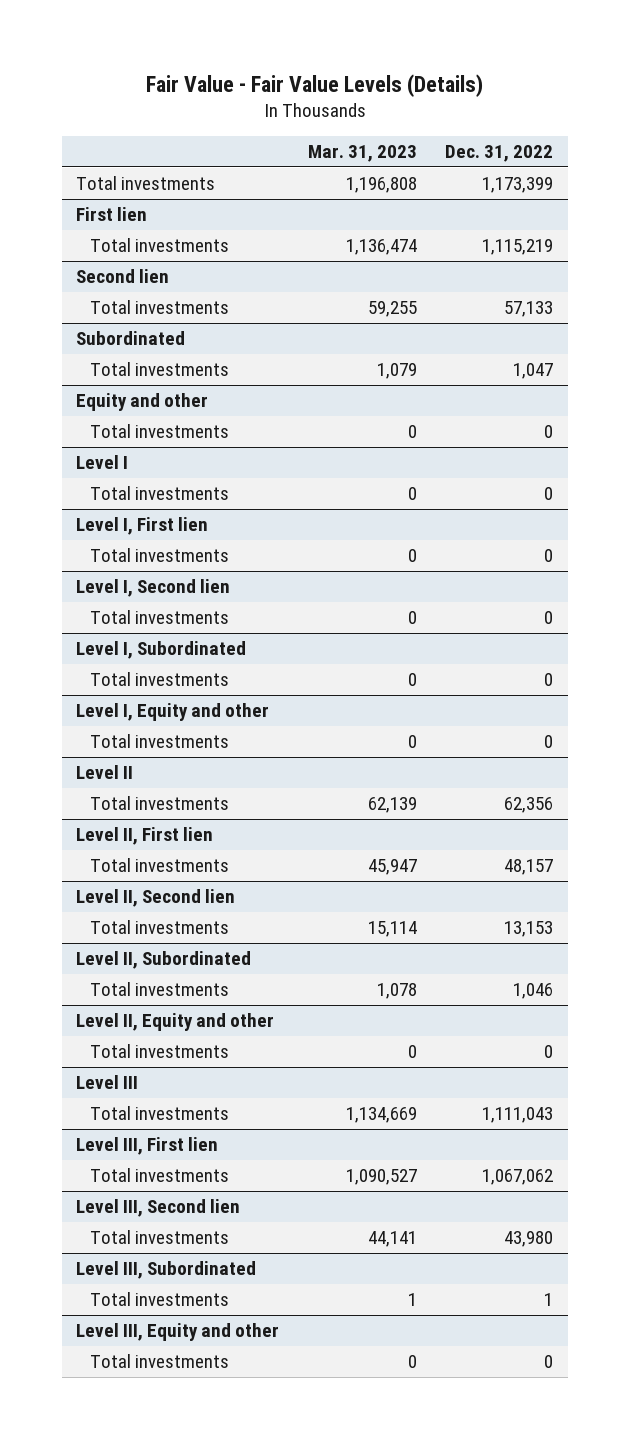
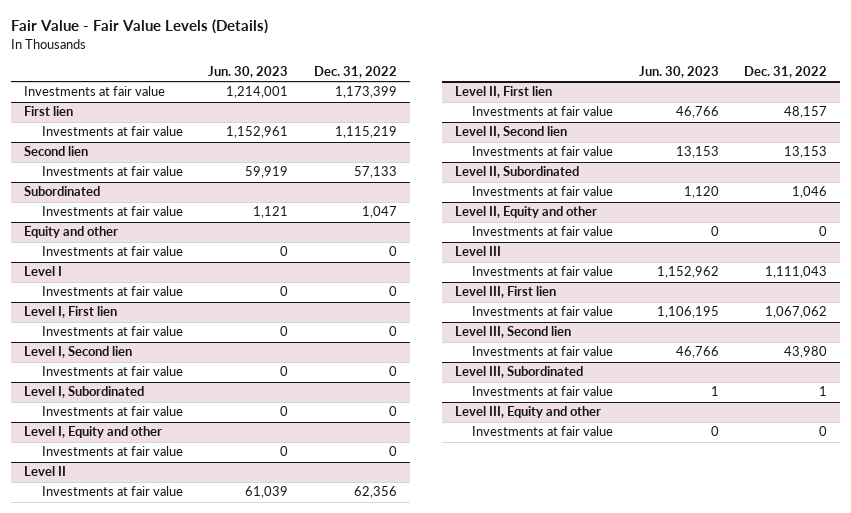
[307,145,417,163] Mar. 31, 2023 -> none
none -> [208,66,289,79] Jun. 30, 2023
[76,176,216,191] Total investments -> [24,86,166,97] Investments at fair value
[90,238,230,253] Total investments -> [41,126,183,137] Investments at fair value
[90,300,230,315] Total investments -> [41,166,183,177] Investments at fair value
[90,362,230,377] Total investments -> [41,206,183,217] Investments at fair value
[90,424,230,439] Total investments -> none
none -> [41,246,183,257] Investments at fair value
[90,486,230,501] Total investments -> none
none -> [41,286,183,297] Investments at fair value
[90,548,230,563] Total investments -> none
none -> [41,326,183,337] Investments at fair value
[90,610,230,625] Total investments -> none
none -> [41,366,183,377] Investments at fair value
[90,672,230,687] Total investments -> none
none -> [41,406,183,417] Investments at fair value
[90,734,230,749] Total investments -> none
none -> [41,446,183,457] Investments at fair value
[90,796,230,811] Total investments -> [41,486,183,497] Investments at fair value
[90,858,230,873] Total investments -> [472,106,614,117] Investments at fair value
[90,920,230,935] Total investments -> [472,146,614,157] Investments at fair value
[90,982,230,997] Total investments -> [472,186,614,197] Investments at fair value
[90,1044,230,1059] Total investments -> none
none -> [472,226,614,237] Investments at fair value
[90,1106,230,1121] Total investments -> [472,266,614,277] Investments at fair value
[90,1168,230,1183] Total investments -> [472,306,614,317] Investments at fair value
[90,1230,230,1245] Total investments -> [472,346,614,357] Investments at fair value
[90,1292,230,1307] Total investments -> none
none -> [472,386,614,397] Investments at fair value
[90,1354,230,1369] Total investments -> none
none -> [472,426,614,437] Investments at fair value

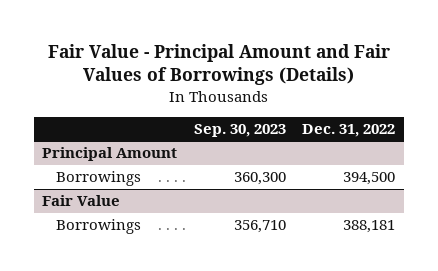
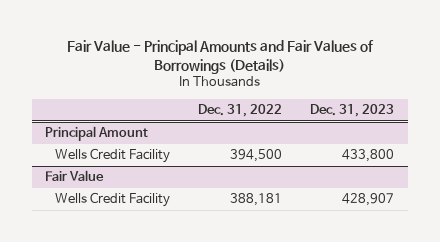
[47,43,390,86] Fair Value - Principal Amount and Fair Values of Borrowings (Details) -> [66,39,374,74] Fair Value - Principal Amounts and Fair Values of Borrowings (Details)
[193,124,286,138] Sep. 30, 2023 -> none
none -> [310,104,395,118] Dec. 31, 2023
[56,171,142,187] Borrowings -> [55,148,171,164] Wells Credit Facility
[56,219,142,235] Borrowings -> [55,192,171,208] Wells Credit Facility

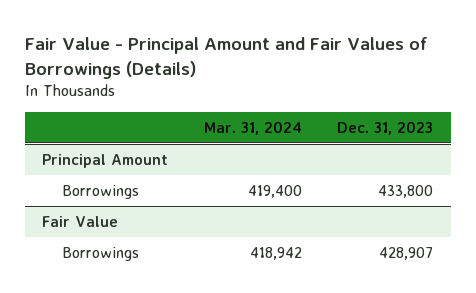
[66,39,374,74] Fair Value - Principal Amounts and Fair Values of Borrowings (Details) -> [24,36,428,79] Fair Value - Principal Amount and Fair Values of Borrowings (Details)
[198,104,283,118] Dec. 31, 2022 -> none
none -> [203,121,302,136] Mar. 31, 2024
[55,148,171,164] Wells Credit Facility -> [61,184,139,199] Borrowings
[55,192,171,208] Wells Credit Facility -> [61,246,139,261] Borrowings

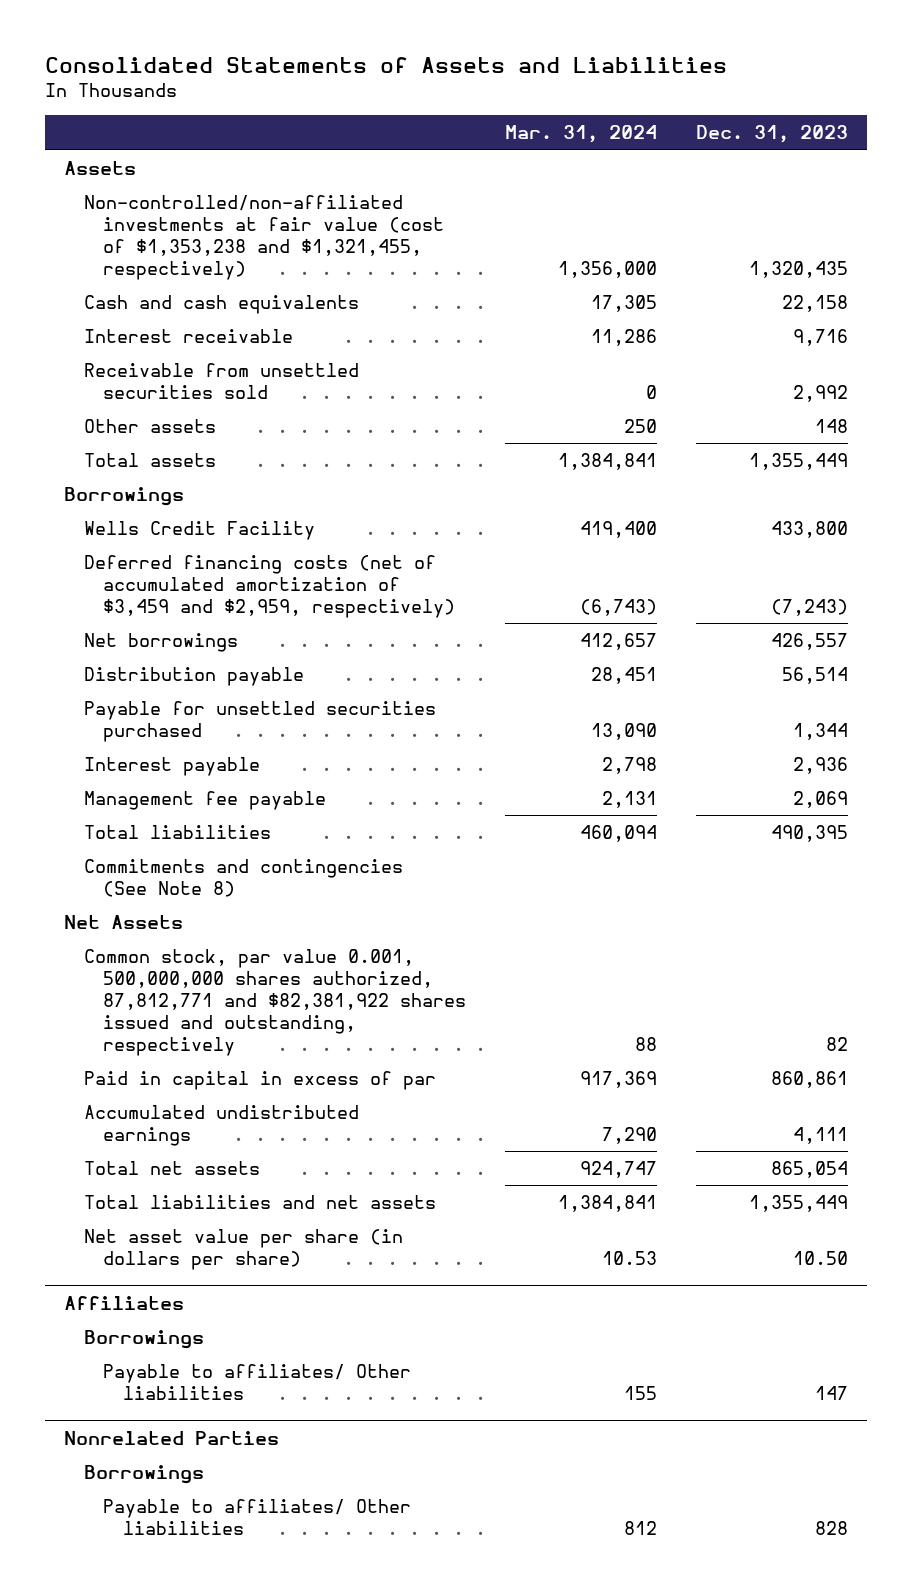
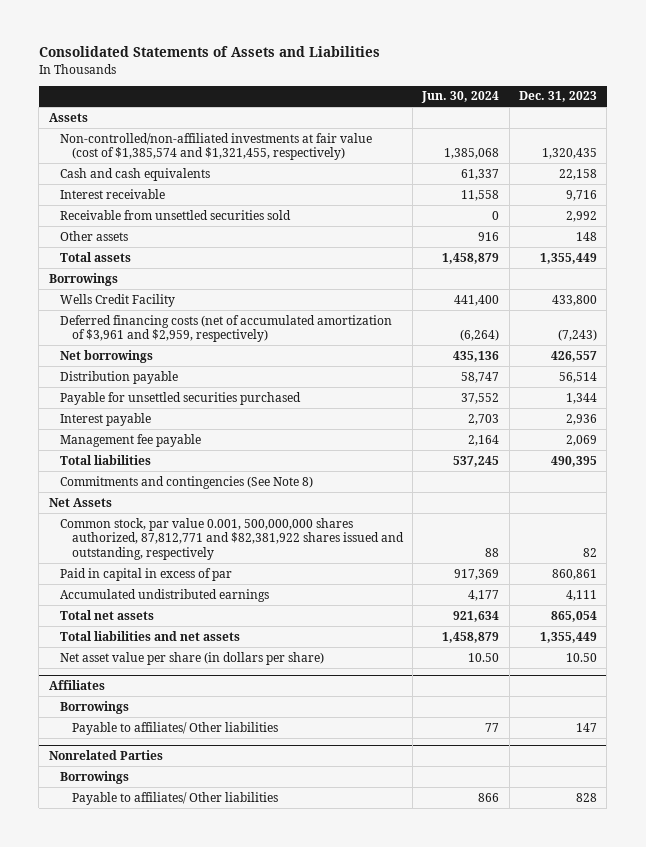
[505,125,658,144] Mar. 31, 2024 -> none
none -> [421,91,500,104] Jun. 30, 2024
[83,195,445,280] Non-controlled/non-affiliated investments at fair value (cost of $1,353,238 and $1,321,455, respectively) -> [60,132,373,161] Non-controlled/non-affiliated investments at fair value (cost of $1,385,574 and $1,321,455, respectively)
[83,555,456,618] Deferred financing costs (net of accumulated amortization of $3,459 and $2,959, respectively) -> [60,314,393,343] Deferred financing costs (net of accumulated amortization of $3,961 and $2,959, respectively)

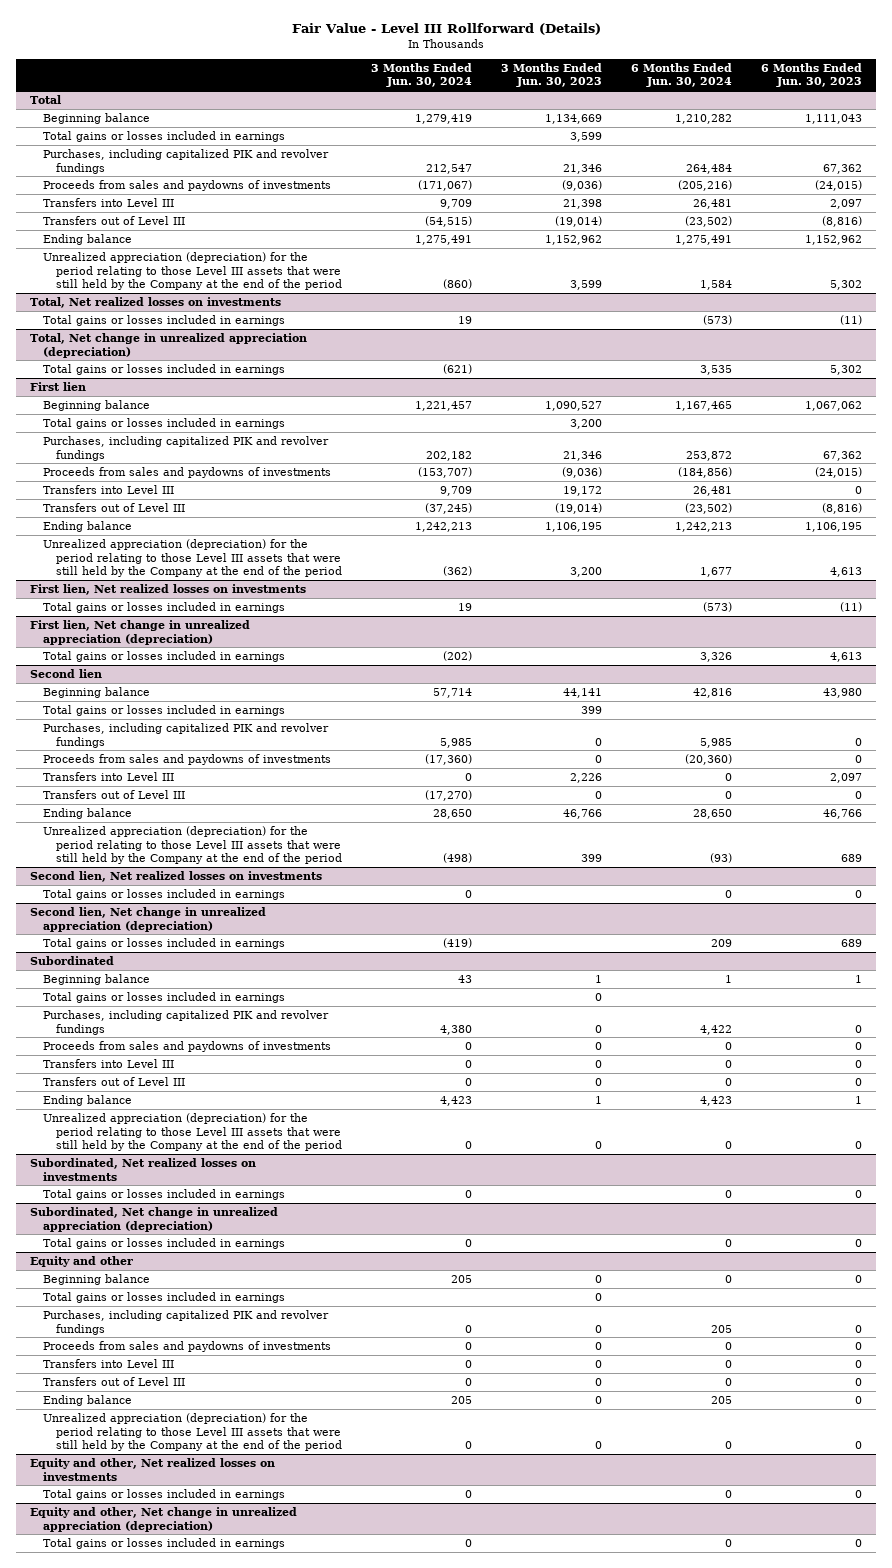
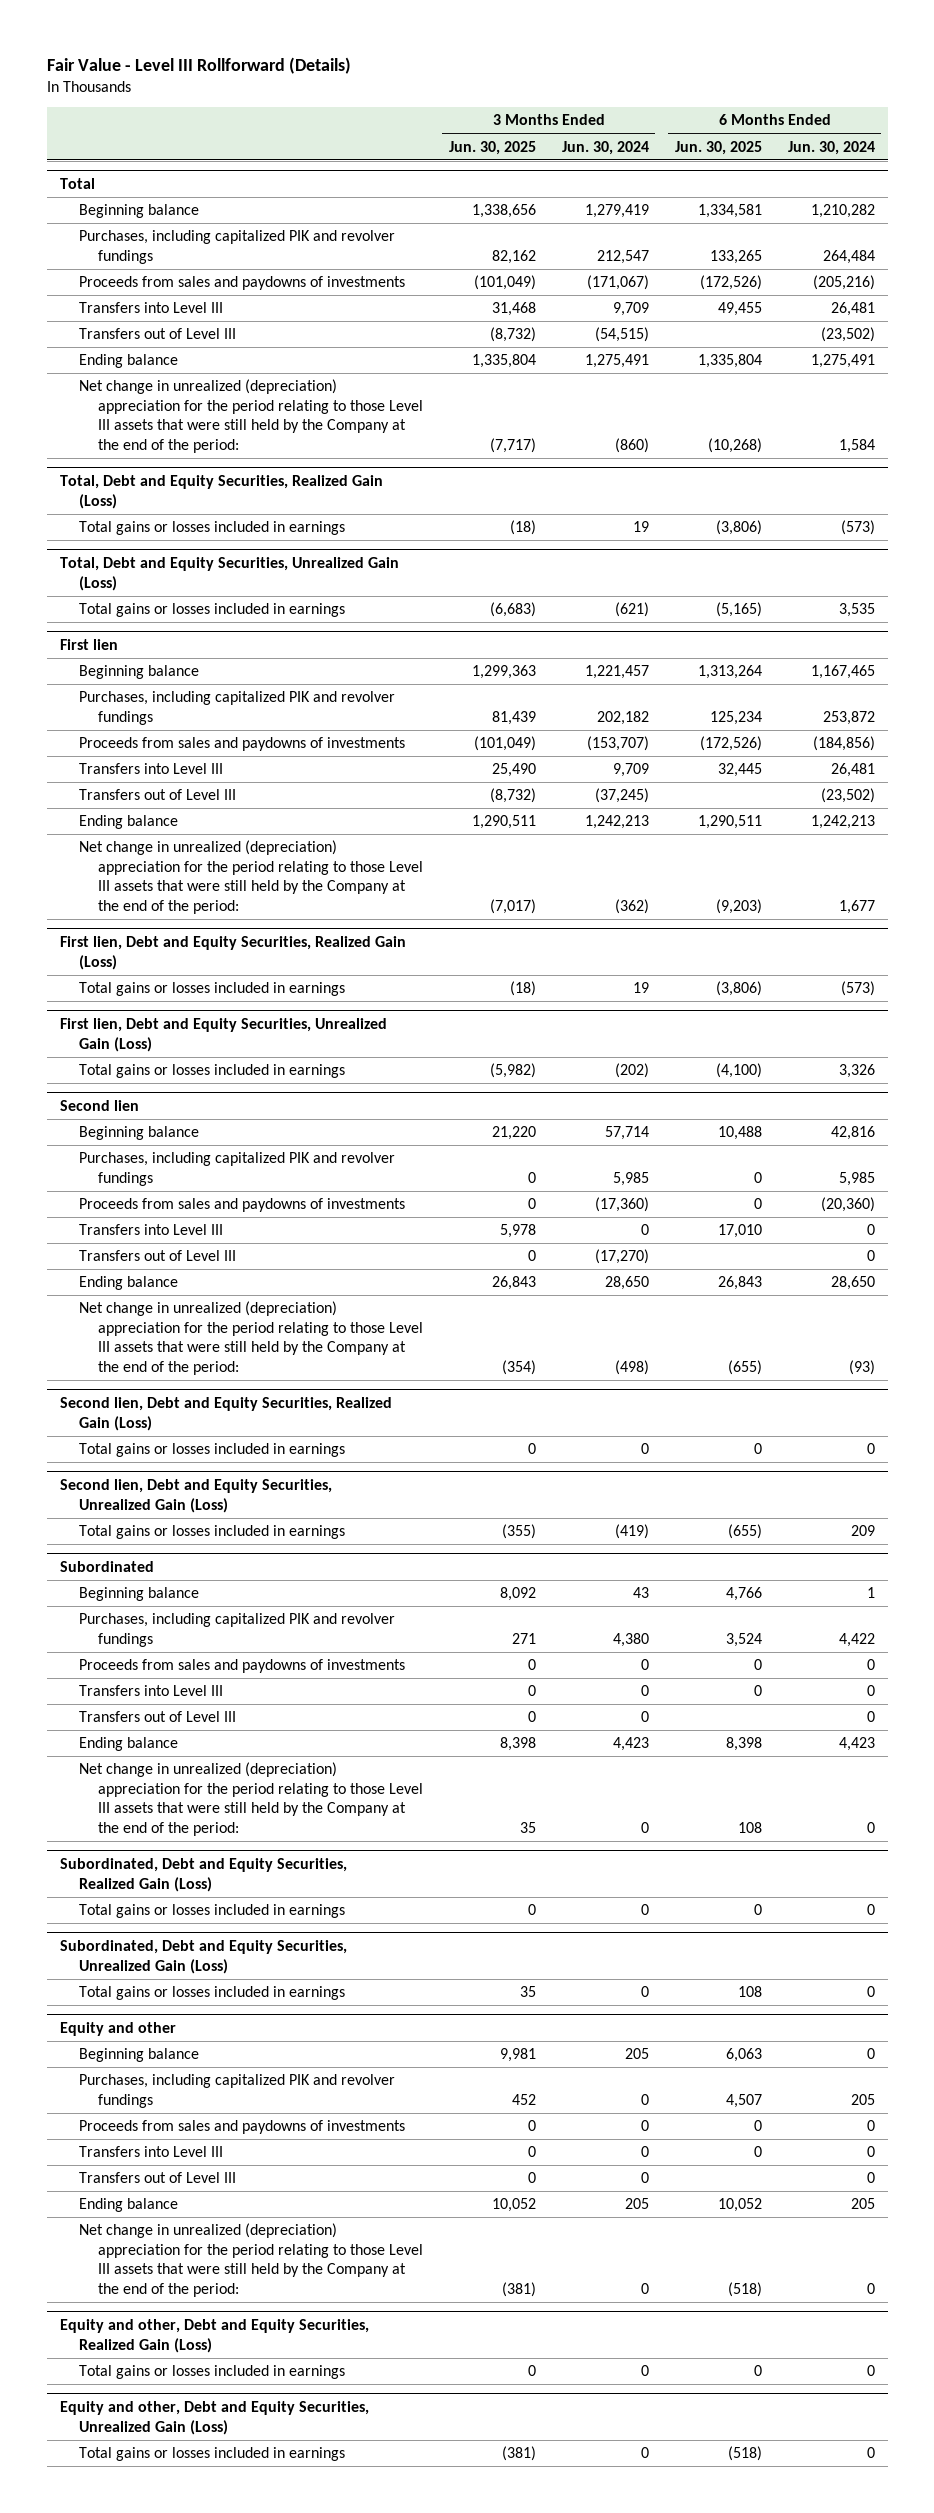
[500,62,602,88] 3 Months Ended Jun. 30, 2023 -> none
[760,62,862,88] 6 Months Ended Jun. 30, 2023 -> none
none -> [448,140,536,155] Jun. 30, 2025
none -> [674,140,762,155] Jun. 30, 2025
[42,131,285,143] Total gains or losses included in earnings -> none
[30,297,282,309] Total, Net realized losses on investments -> none
[42,252,342,291] Unrealized appreciation (depreciation) for the period relating to those Level III assets that were still held by the Company at the end of the period -> [78,379,423,454] Net change in unrealized (depreciation) appreciation for the period relating to those Level III assets that were still held by the Company at the end of the period:
none -> [59,474,383,509] Total, Debt and Equity Securities, Realized Gain (Loss)
[30,333,308,358] Total, Net change in unrealized appreciation (depreciation) -> none
none -> [59,556,399,591] Total, Debt and Equity Securities, Unrealized Gain (Loss)
[42,418,285,430] Total gains or losses included in earnings -> none
[30,584,307,596] First lien, Net realized losses on investments -> none
[42,539,342,578] Unrealized appreciation (depreciation) for the period relating to those Level III assets that were still held by the Company at the end of the period -> [78,840,423,915] Net change in unrealized (depreciation) appreciation for the period relating to those Level III assets that were still held by the Company at the end of the period:
none -> [59,935,406,970] First lien, Debt and Equity Securities, Realized Gain (Loss)
[30,620,251,645] First lien, Net change in unrealized appreciation (depreciation) -> none
none -> [59,1017,387,1052] First lien, Debt and Equity Securities, Unrealized Gain (Loss)
[42,705,285,717] Total gains or losses included in earnings -> none
[30,871,323,883] Second lien, Net realized losses on investments -> none
[42,826,342,865] Unrealized appreciation (depreciation) for the period relating to those Level III assets that were still held by the Company at the end of the period -> [78,1301,423,1376] Net change in unrealized (depreciation) appreciation for the period relating to those Level III assets that were still held by the Company at the end of the period:
none -> [59,1396,392,1431] Second lien, Debt and Equity Securities, Realized Gain (Loss)
[30,907,267,932] Second lien, Net change in unrealized appreciation (depreciation) -> none
none -> [59,1478,332,1513] Second lien, Debt and Equity Securities, Unrealized Gain (Loss)
[42,992,285,1004] Total gains or losses included in earnings -> none
[30,1158,257,1181] Subordinated, Net realized losses on investments -> none
[42,1113,342,1152] Unrealized appreciation (depreciation) for the period relating to those Level III assets that were still held by the Company at the end of the period -> [78,1762,423,1837] Net change in unrealized (depreciation) appreciation for the period relating to those Level III assets that were still held by the Company at the end of the period:
none -> [59,1857,347,1892] Subordinated, Debt and Equity Securities, Realized Gain (Loss)
[30,1207,279,1232] Subordinated, Net change in unrealized appreciation (depreciation) -> none
none -> [59,1939,347,1974] Subordinated, Debt and Equity Securities, Unrealized Gain (Loss)
[42,1292,285,1304] Total gains or losses included in earnings -> none
[30,1458,276,1481] Equity and other, Net realized losses on investments -> none
[42,1413,342,1452] Unrealized appreciation (depreciation) for the period relating to those Level III assets that were still held by the Company at the end of the period -> [78,2223,423,2298] Net change in unrealized (depreciation) appreciation for the period relating to those Level III assets that were still held by the Company at the end of the period:
none -> [59,2318,369,2353] Equity and other, Debt and Equity Securities, Realized Gain (Loss)
[30,1507,298,1532] Equity and other, Net change in unrealized appreciation (depreciation) -> none
none -> [59,2400,369,2435] Equity and other, Debt and Equity Securities, Unrealized Gain (Loss)

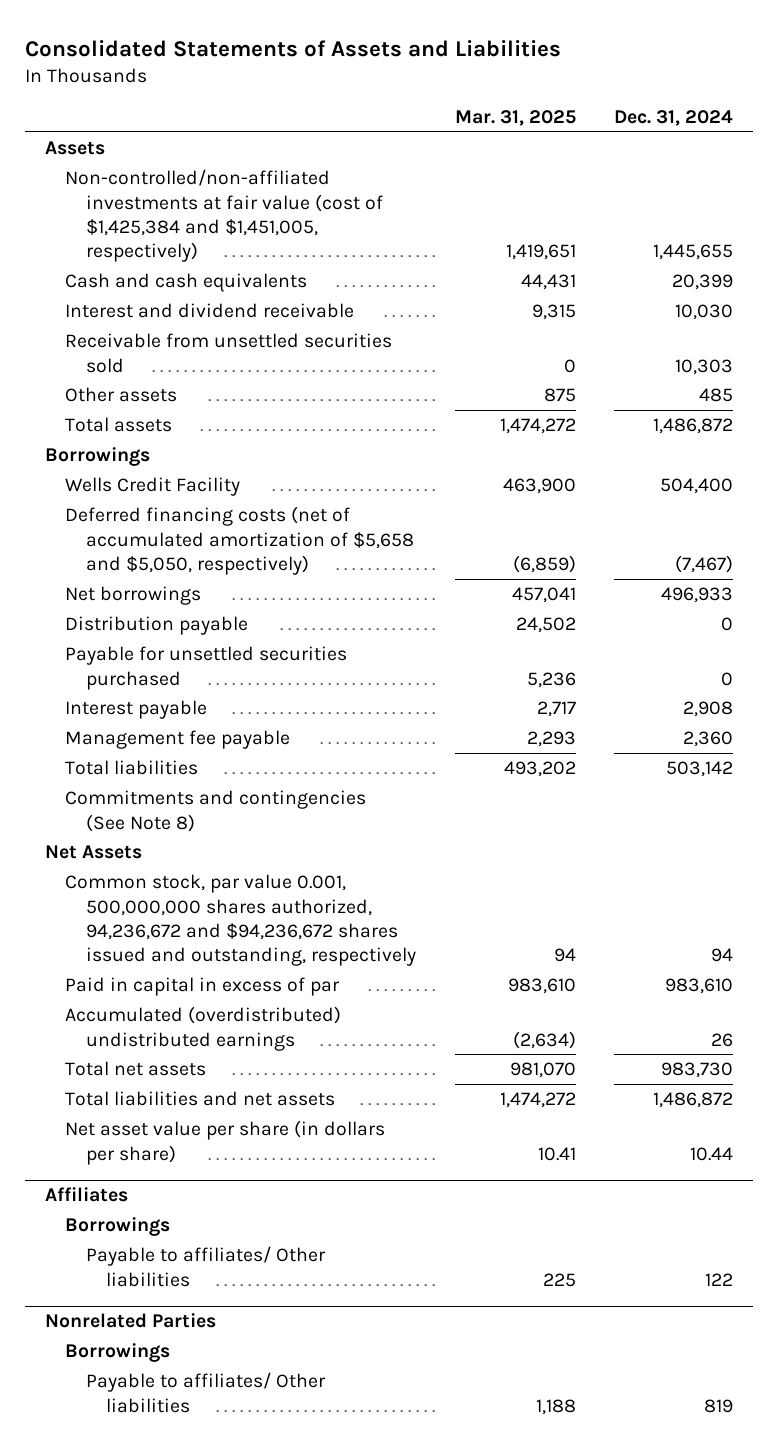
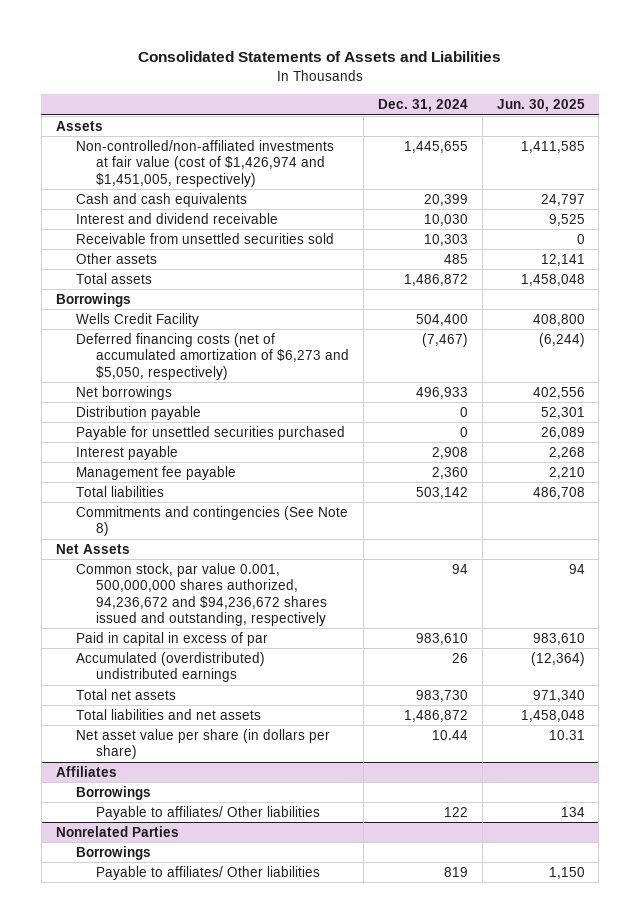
[454,110,576,127] Mar. 31, 2025 -> none
none -> [496,99,585,113] Jun. 30, 2025
[65,169,383,263] Non-controlled/non-affiliated investments at fair value (cost of $1,425,384 and $1,451,005, respectively) -> [75,139,334,187] Non-controlled/non-affiliated investments at fair value (cost of $1,426,974 and $1,451,005, respectively)
[65,506,414,575] Deferred financing costs (net of accumulated amortization of $5,658 and $5,050, respectively) -> [75,332,350,380] Deferred financing costs (net of accumulated amortization of $6,273 and $5,050, respectively)

